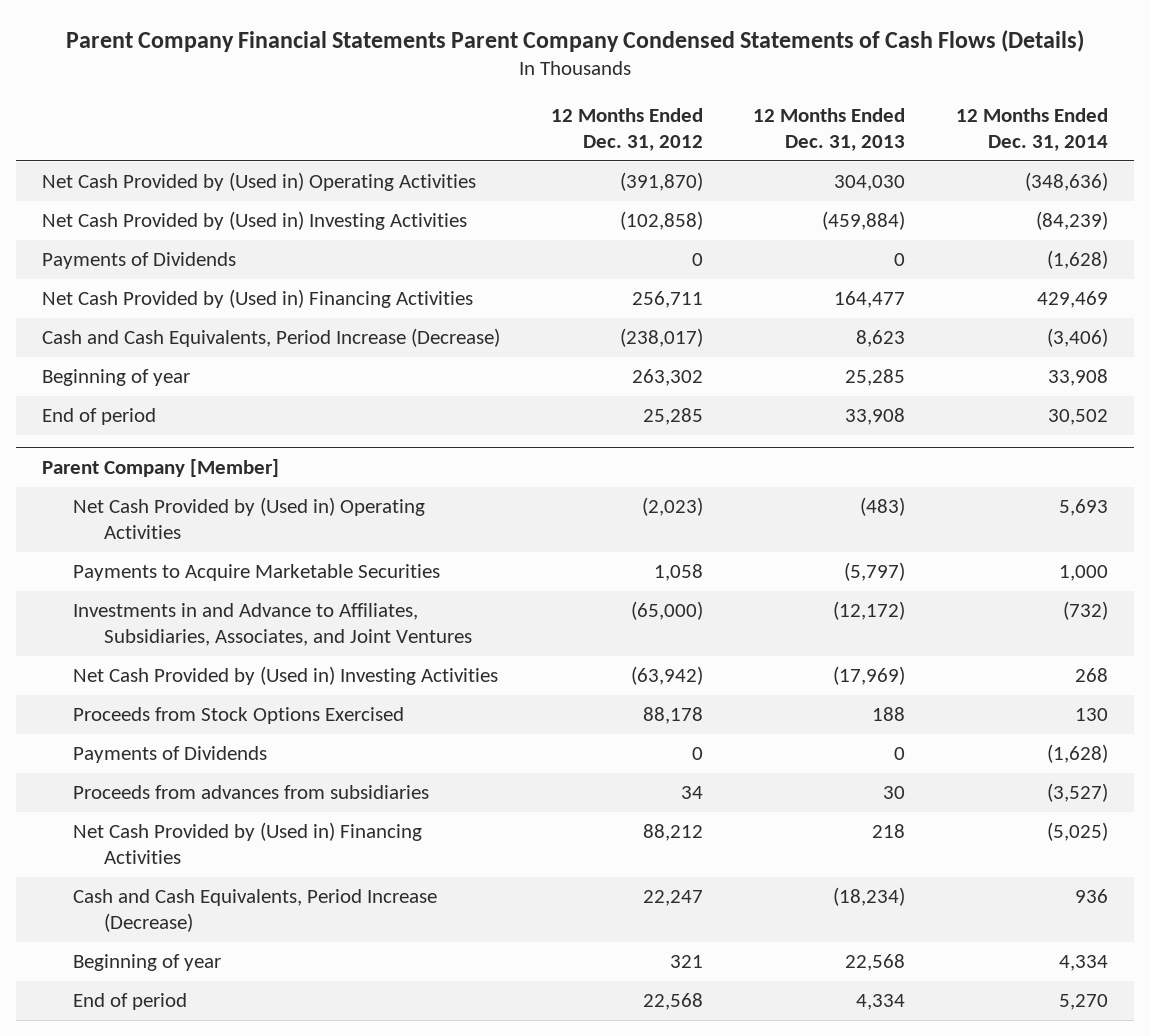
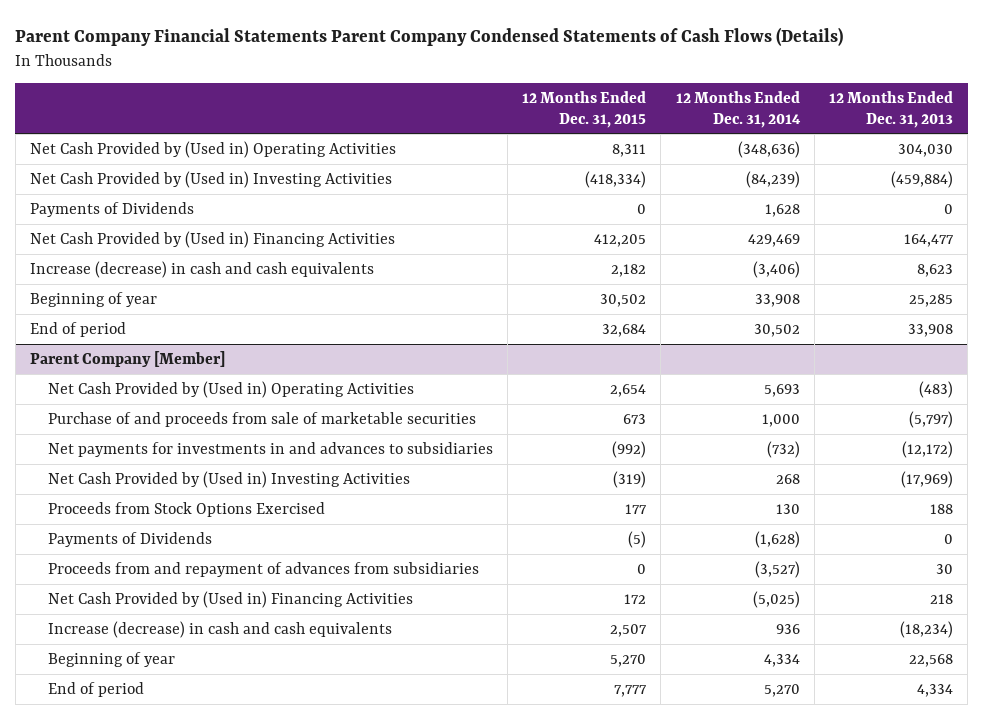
[550,107,703,151] 12 Months Ended Dec. 31, 2012 -> none
none -> [522,91,647,128] 12 Months Ended Dec. 31, 2015
[1047,250,1109,270] (1,628) -> [764,203,800,217] 1,628
[41,328,500,348] Cash and Cash Equivalents, Period Increase (Decrease) -> [29,260,374,278] Increase (decrease) in cash and cash equivalents
[73,564,441,582] Payments to Acquire Marketable Securities -> [47,411,476,427] Purchase of and proceeds from sale of marketable securities
[73,603,473,646] Investments in and Advance to Affiliates, Subsidiaries, Associates, and Joint Ventures -> [47,441,493,457] Net payments for investments in and advances to subsidiaries
[73,785,430,800] Proceeds from advances from subsidiaries -> [47,561,479,577] Proceeds from and repayment of advances from subsidiaries
[73,889,438,932] Cash and Cash Equivalents, Period Increase (Decrease) -> [47,620,392,638] Increase (decrease) in cash and cash equivalents

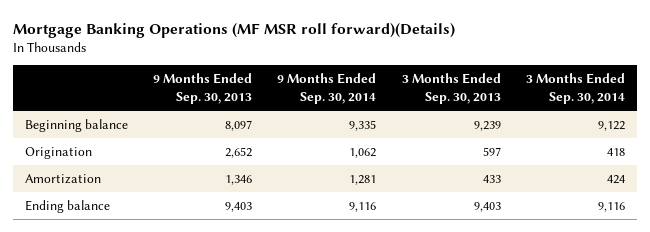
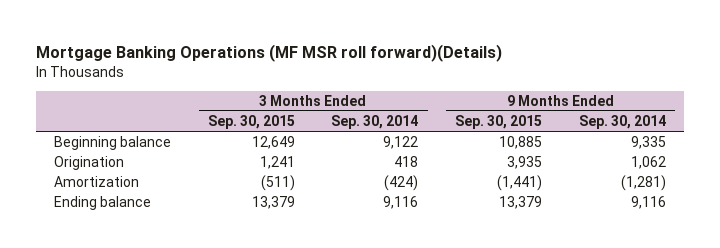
[153,73,253,105] 9 Months Ended Sep. 30, 2013 -> none
[401,73,501,105] 3 Months Ended Sep. 30, 2013 -> none
none -> [207,114,295,129] Sep. 30, 2015
none -> [455,114,543,129] Sep. 30, 2015
[349,175,377,186] 1,281 -> [620,175,666,192] (1,281)
[606,175,625,185] 424 -> [384,175,419,192] (424)

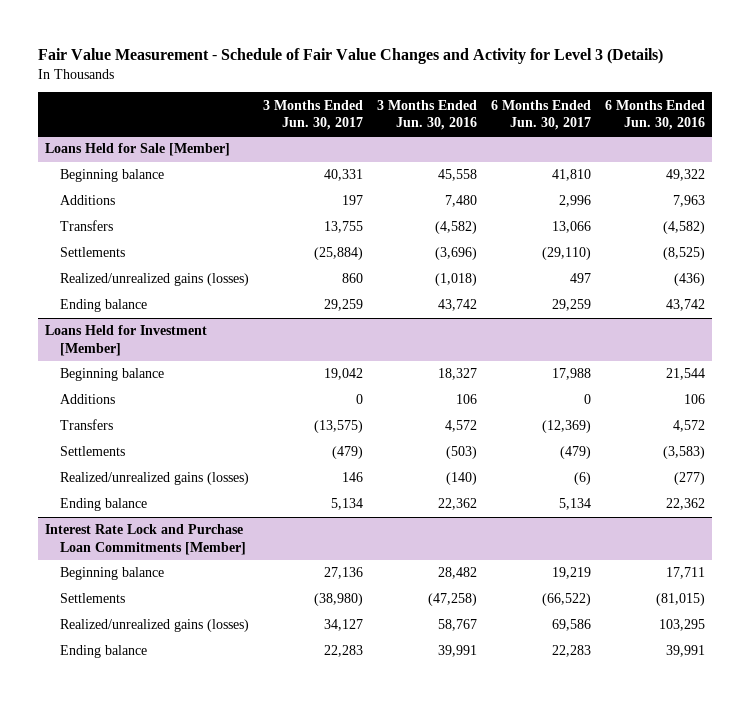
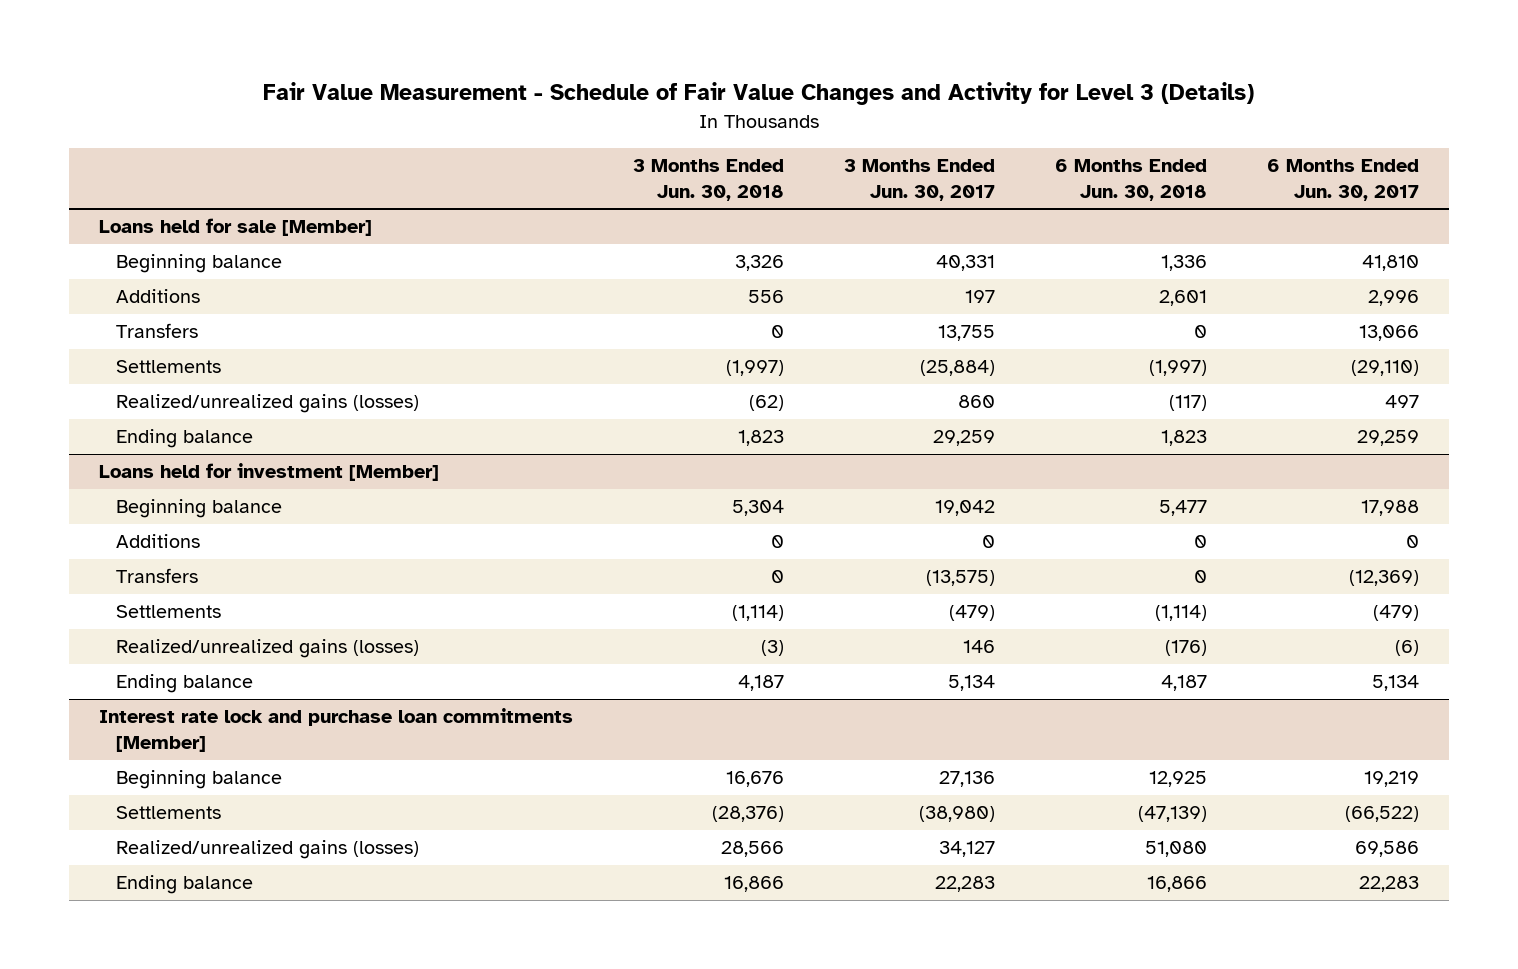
[377,99,478,131] 3 Months Ended Jun. 30, 2016 -> none
[605,99,706,131] 6 Months Ended Jun. 30, 2016 -> none
none -> [633,158,785,201] 3 Months Ended Jun. 30, 2018
none -> [1055,158,1208,201] 6 Months Ended Jun. 30, 2018
[45,143,231,157] Loans Held for Sale [Member] -> [99,218,373,237] Loans held for sale [Member]
[45,325,208,356] Loans Held for Investment [Member] -> [99,463,440,482] Loans held for investment [Member]
[45,524,246,555] Interest Rate Lock and Purchase Loan Commitments [Member] -> [99,708,574,753] Interest rate lock and purchase loan commitments [Member]

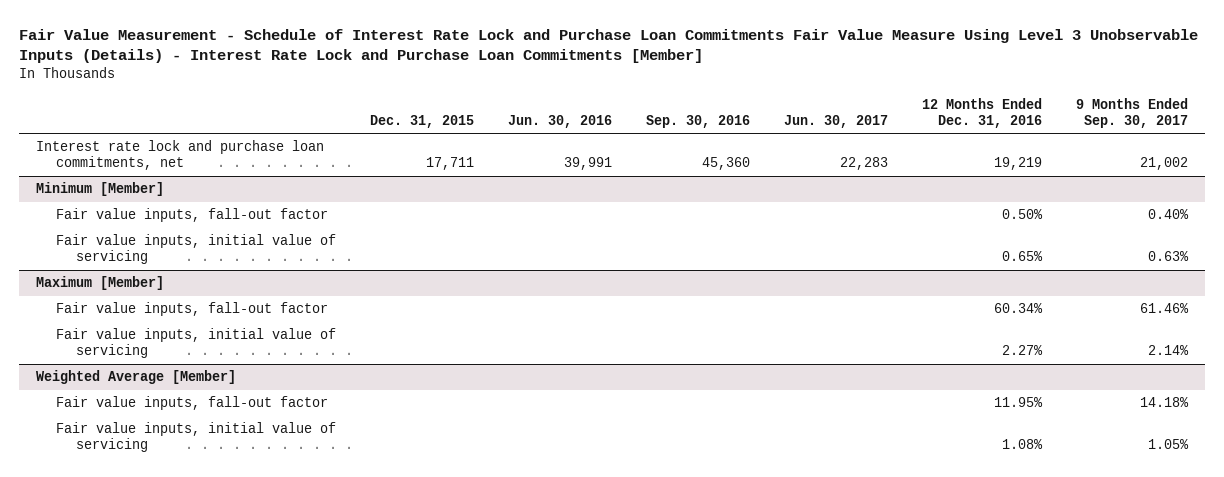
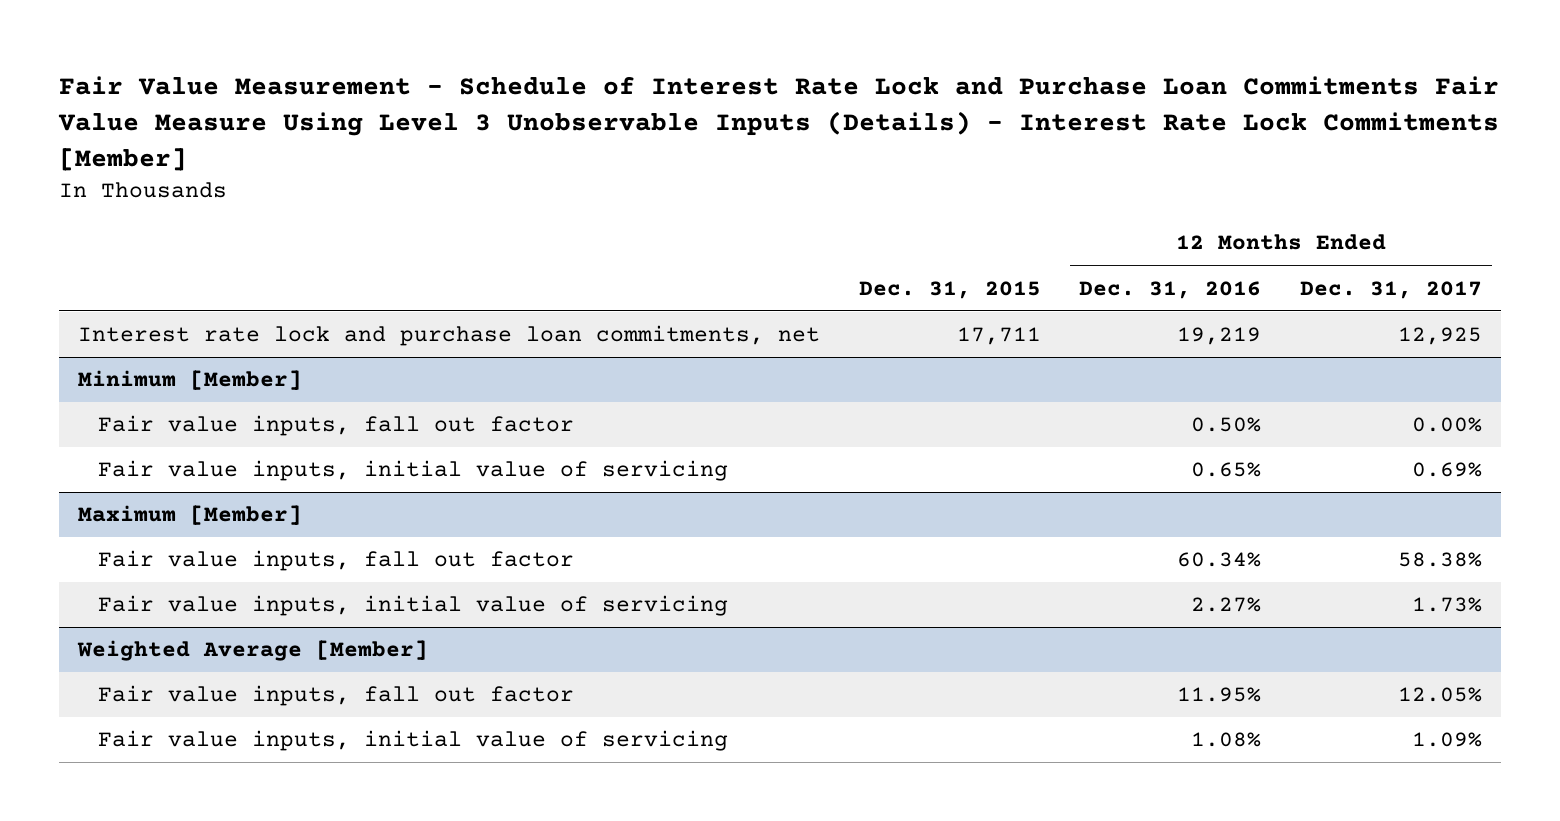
[19,28,1199,64] Fair Value Measurement - Schedule of Interest Rate Lock and Purchase Loan Commitments Fair Value Measure Using Level 3 Unobservable Inputs (Details) - Interest Rate Lock and Purchase Loan Commitments [Member] -> [57,76,1499,171] Fair Value Measurement - Schedule of Interest Rate Lock and Purchase Loan Commitments Fair Value Measure Using Level 3 Unobservable Inputs (Details) - Interest Rate Lock Commitments [Member]
[508,114,613,128] Jun. 30, 2016 -> none
[646,114,751,128] Sep. 30, 2016 -> none
[784,114,889,128] Jun. 30, 2017 -> none
[1076,97,1189,128] 9 Months Ended Sep. 30, 2017 -> none
none -> [1299,280,1482,299] Dec. 31, 2017
[56,208,329,223] Fair value inputs, fall-out factor -> [98,415,575,437] Fair value inputs, fall out factor
[56,302,329,317] Fair value inputs, fall-out factor -> [98,550,575,572] Fair value inputs, fall out factor
[56,396,329,411] Fair value inputs, fall-out factor -> [98,685,575,707] Fair value inputs, fall out factor

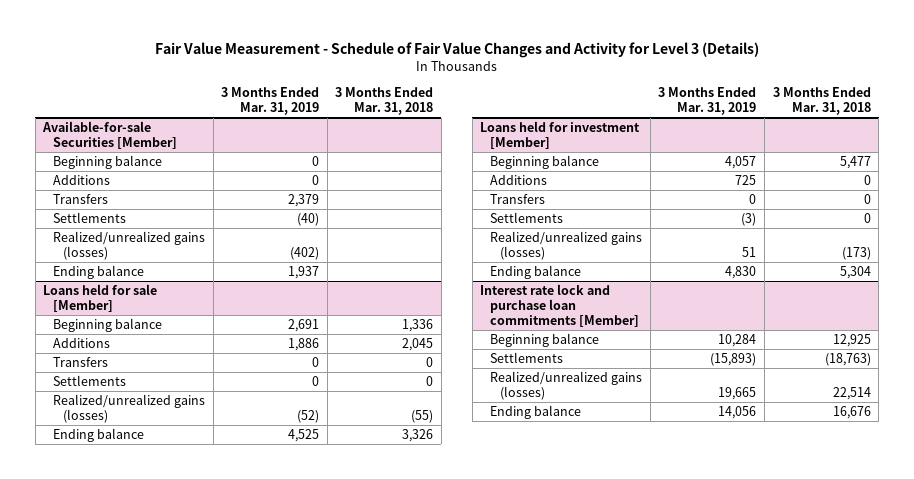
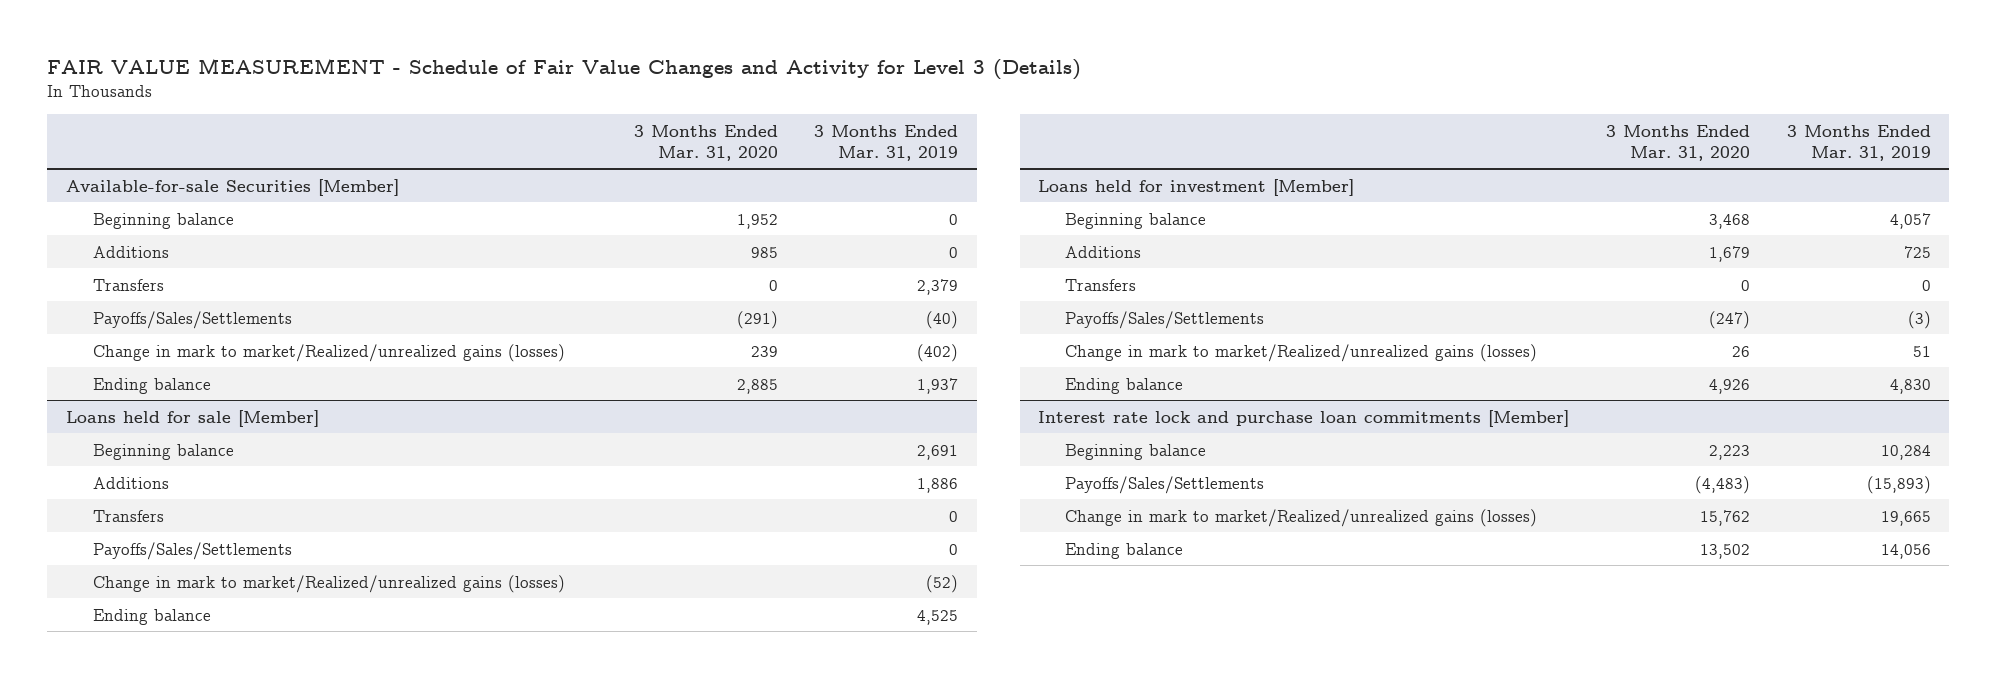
[154,42,759,59] Fair Value Measurement - Schedule of Fair Value Changes and Activity for Level 3 (Details) -> [47,58,1082,81] FAIR VALUE MEASUREMENT - Schedule of Fair Value Changes and Activity for Level 3 (Details)
[335,87,434,116] 3 Months Ended Mar. 31, 2018 -> none
none -> [633,124,778,161] 3 Months Ended Mar. 31, 2020
[52,211,126,223] Settlements -> [93,310,293,329] Payoffs/Sales/Settlements
[52,230,205,261] Realized/unrealized gains (losses) -> [93,343,566,362] Change in mark to market/Realized/unrealized gains (losses)
[52,374,126,386] Settlements -> [93,541,293,560] Payoffs/Sales/Settlements
[52,393,205,424] Realized/unrealized gains (losses) -> [93,574,566,593] Change in mark to market/Realized/unrealized gains (losses)
[490,211,564,223] Settlements -> [1065,310,1265,329] Payoffs/Sales/Settlements
[490,230,643,261] Realized/unrealized gains (losses) -> [1065,343,1538,362] Change in mark to market/Realized/unrealized gains (losses)
[490,351,564,363] Settlements -> [1065,475,1265,494] Payoffs/Sales/Settlements
[490,370,643,401] Realized/unrealized gains (losses) -> [1065,508,1538,527] Change in mark to market/Realized/unrealized gains (losses)

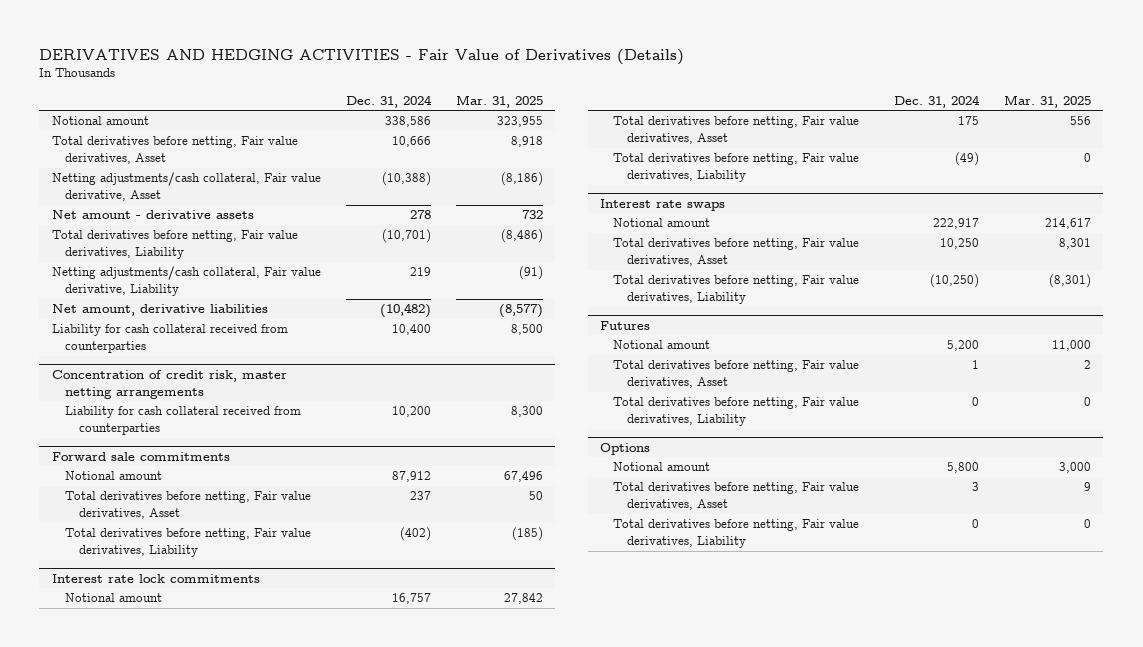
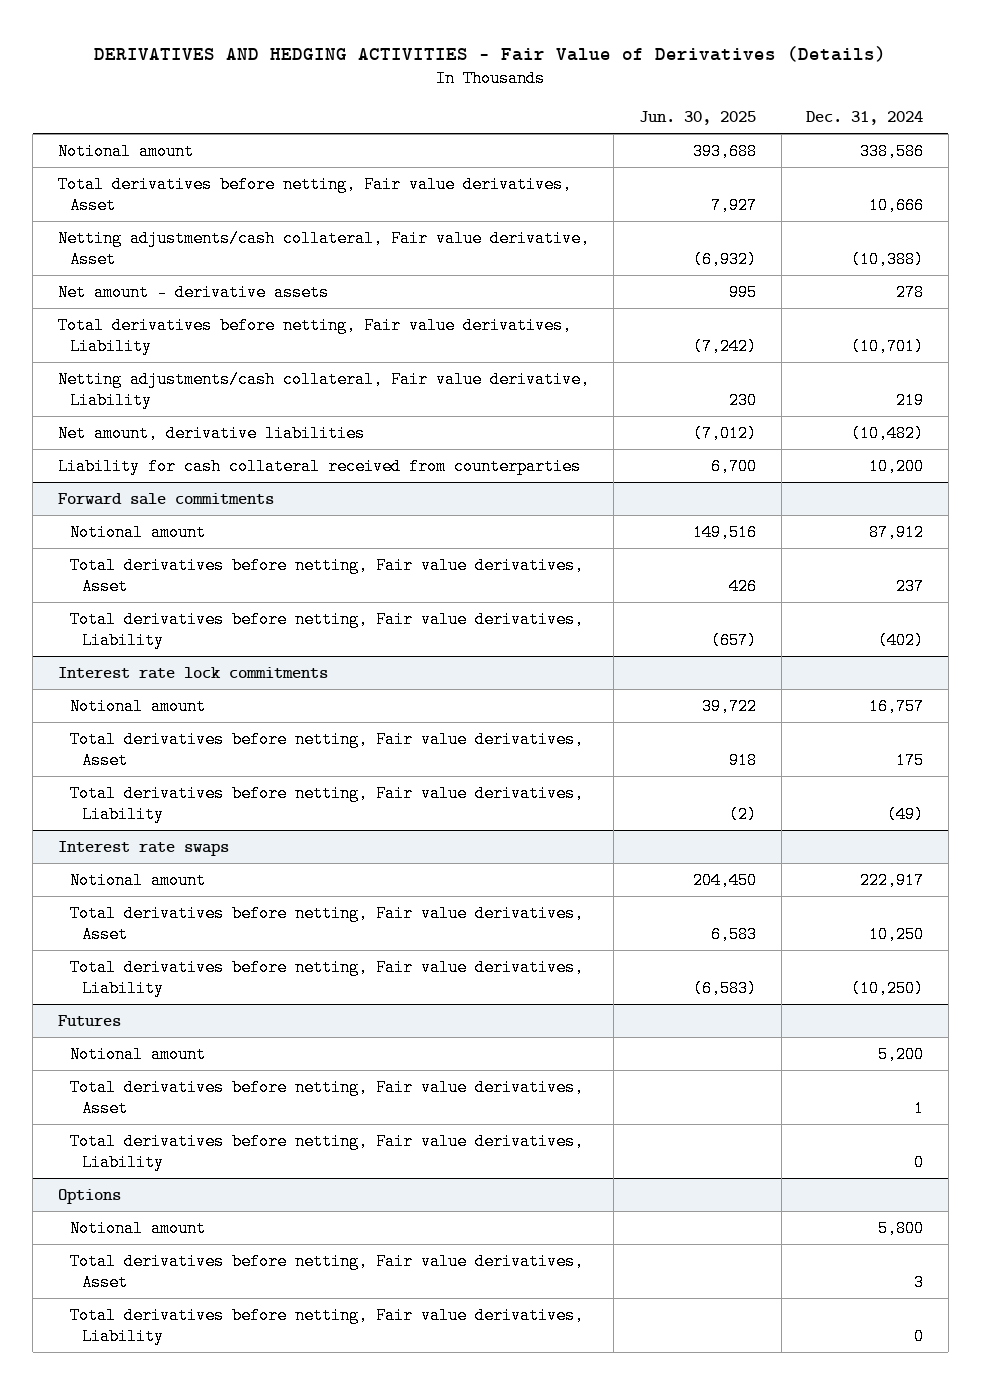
[455,94,543,108] Mar. 31, 2025 -> none
none -> [638,111,756,126] Jun. 30, 2025
[51,324,288,354] Liability for cash collateral received from counterparties -> none
[51,369,287,399] Concentration of credit risk, master netting arrangements -> none

